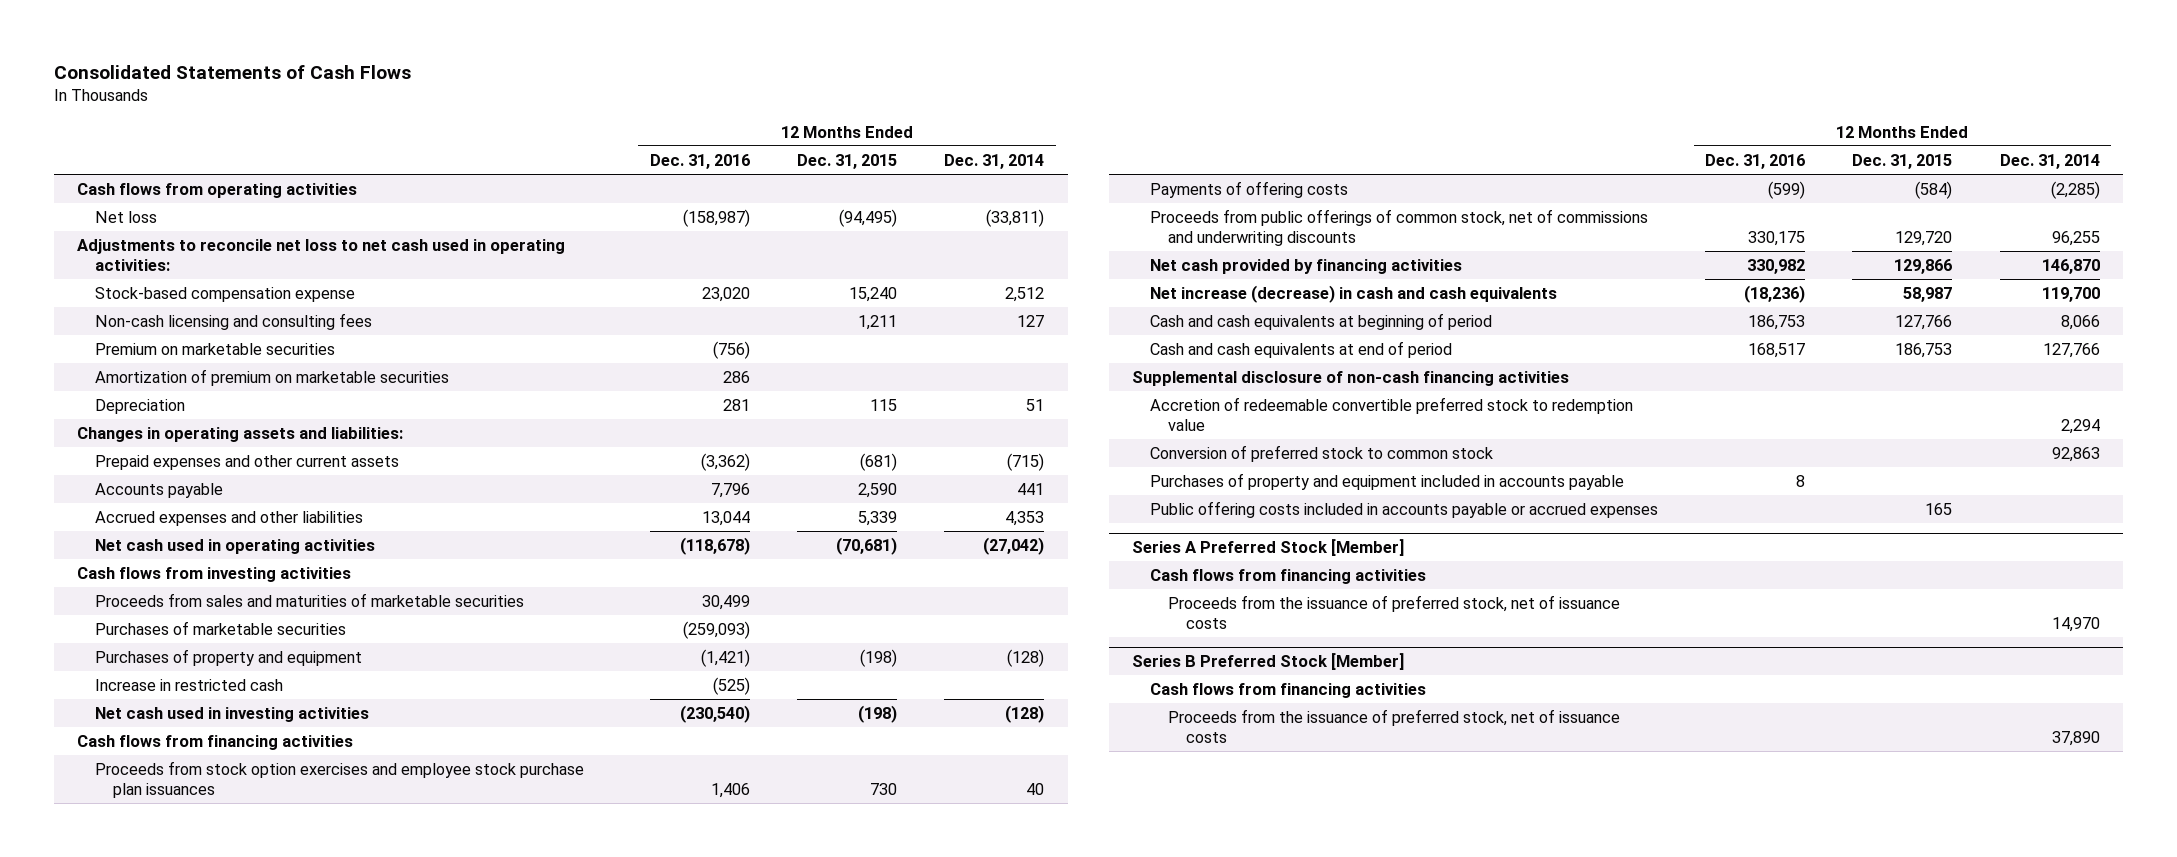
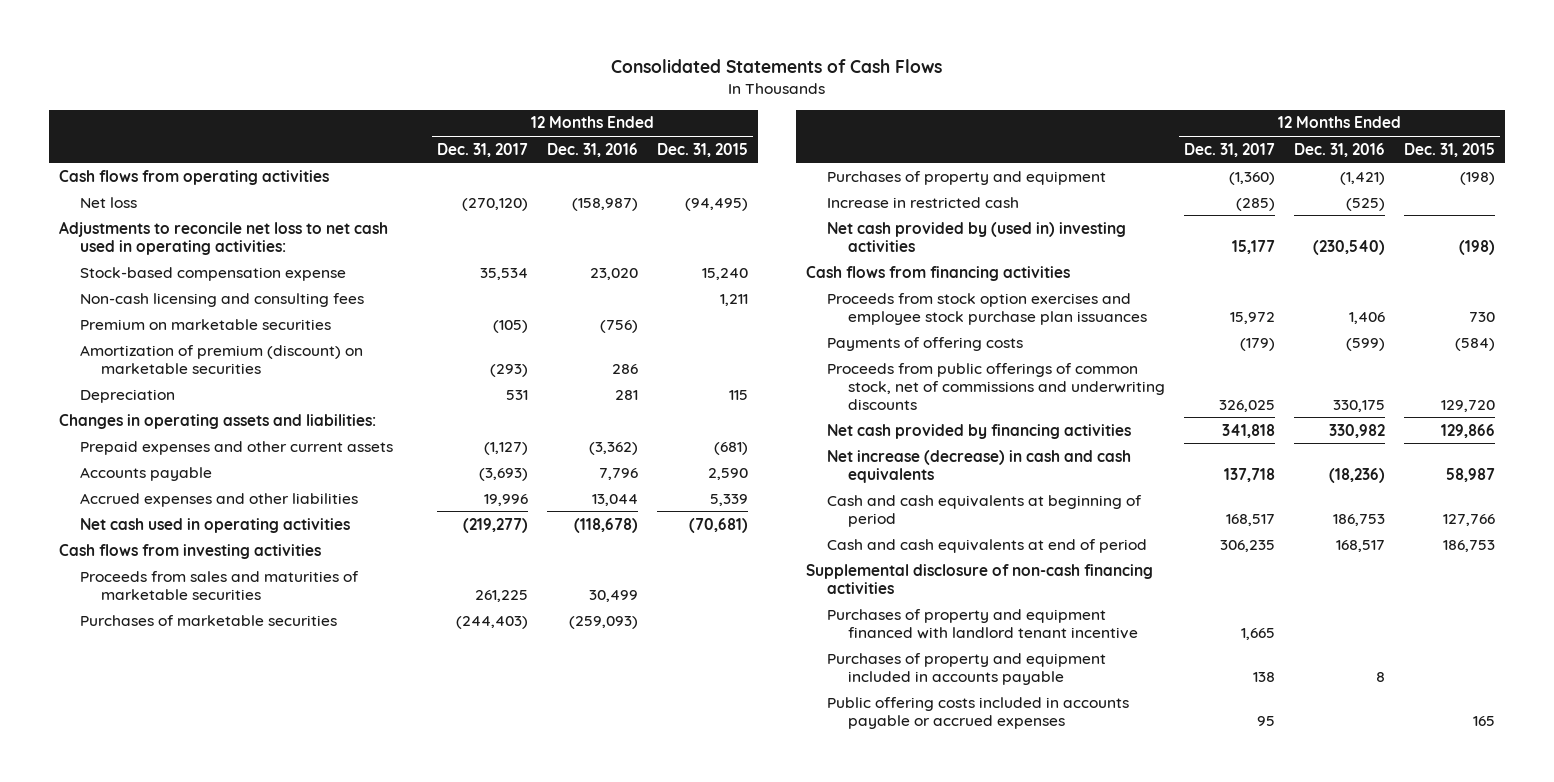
[944,153,1045,169] Dec. 31, 2014 -> none
none -> [437,142,529,157] Dec. 31, 2017
[95,368,450,386] Amortization of premium on marketable securities -> [80,344,364,374] Amortization of premium (discount) on marketable securities
[95,706,370,722] Net cash used in investing activities -> [827,221,1127,252] Net cash provided by (used in) investing activities
[1150,396,1634,432] Accretion of redeemable convertible preferred stock to redemption value -> none
[1150,444,1494,462] Conversion of preferred stock to common stock -> none
none -> [827,608,1139,639] Purchases of property and equipment financed with landlord tenant incentive
[1132,539,1405,557] Series A Preferred Stock [Member] -> none
[1150,568,1427,584] Cash flows from financing activities -> none
[1168,594,1621,630] Proceeds from the issuance of preferred stock, net of issuance costs -> none
[1132,653,1405,671] Series B Preferred Stock [Member] -> none
[1150,682,1427,698] Cash flows from financing activities -> none
[1168,708,1621,744] Proceeds from the issuance of preferred stock, net of issuance costs -> none

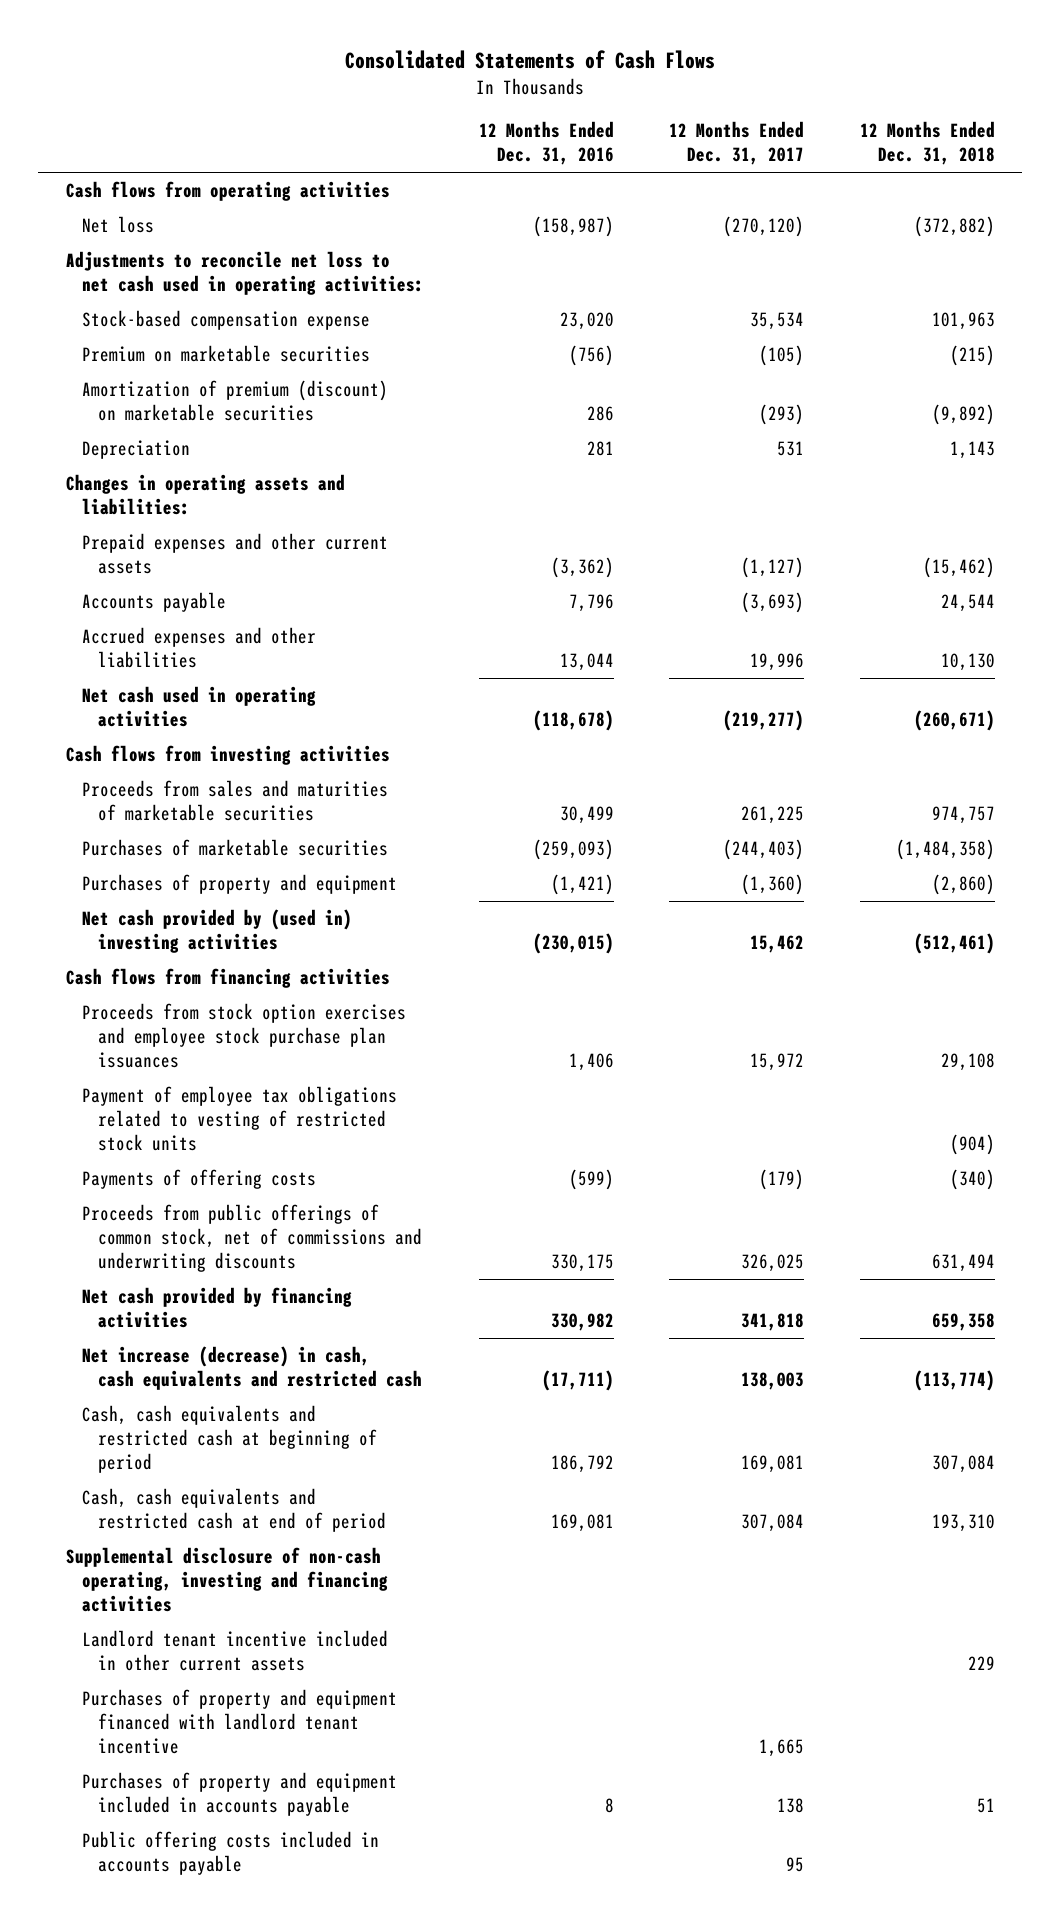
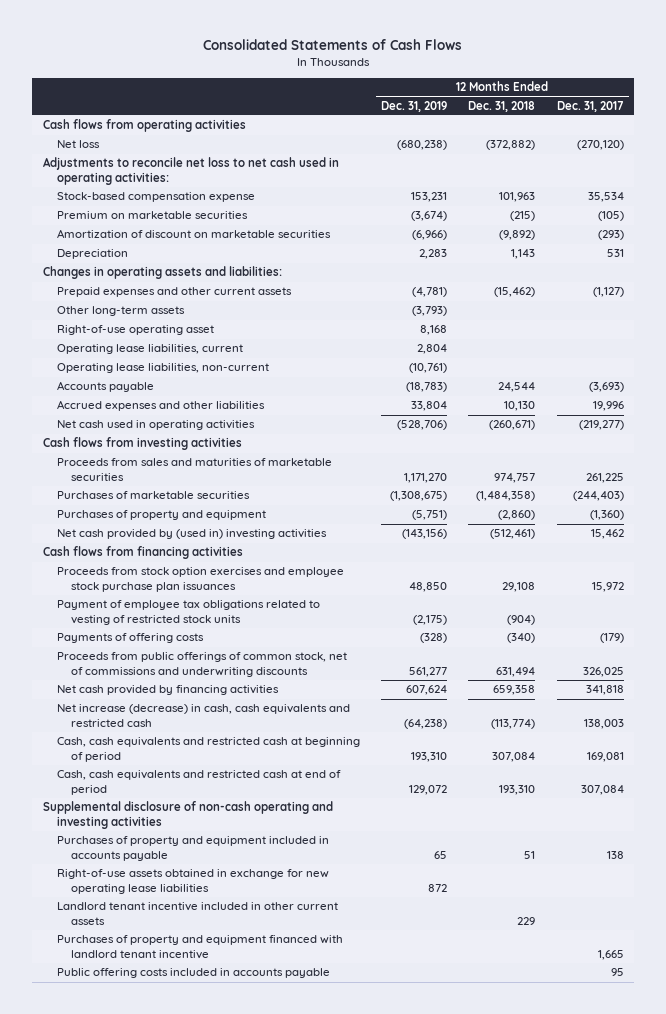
[479,121,615,166] 12 Months Ended Dec. 31, 2016 -> none
none -> [381,100,448,112] Dec. 31, 2019
[81,380,388,422] Amortization of premium (discount) on marketable securities -> [56,229,331,239] Amortization of discount on marketable securities
none -> [56,306,185,317] Other long-term assets
none -> [56,325,214,336] Right-of-use operating asset
none -> [56,344,243,355] Operating lease liabilities, current
none -> [56,363,269,374] Operating lease liabilities, non-current
[65,1547,388,1613] Supplemental disclosure of non-cash operating, investing and financing activities -> [42,801,333,829] Supplemental disclosure of non-cash operating and investing activities
[81,1772,397,1817] Purchases of property and equipment included in accounts payable -> [56,836,329,861] Purchases of property and equipment included in accounts payable
none -> [56,869,329,894] Right-of-use assets obtained in exchange for new operating lease liabilities

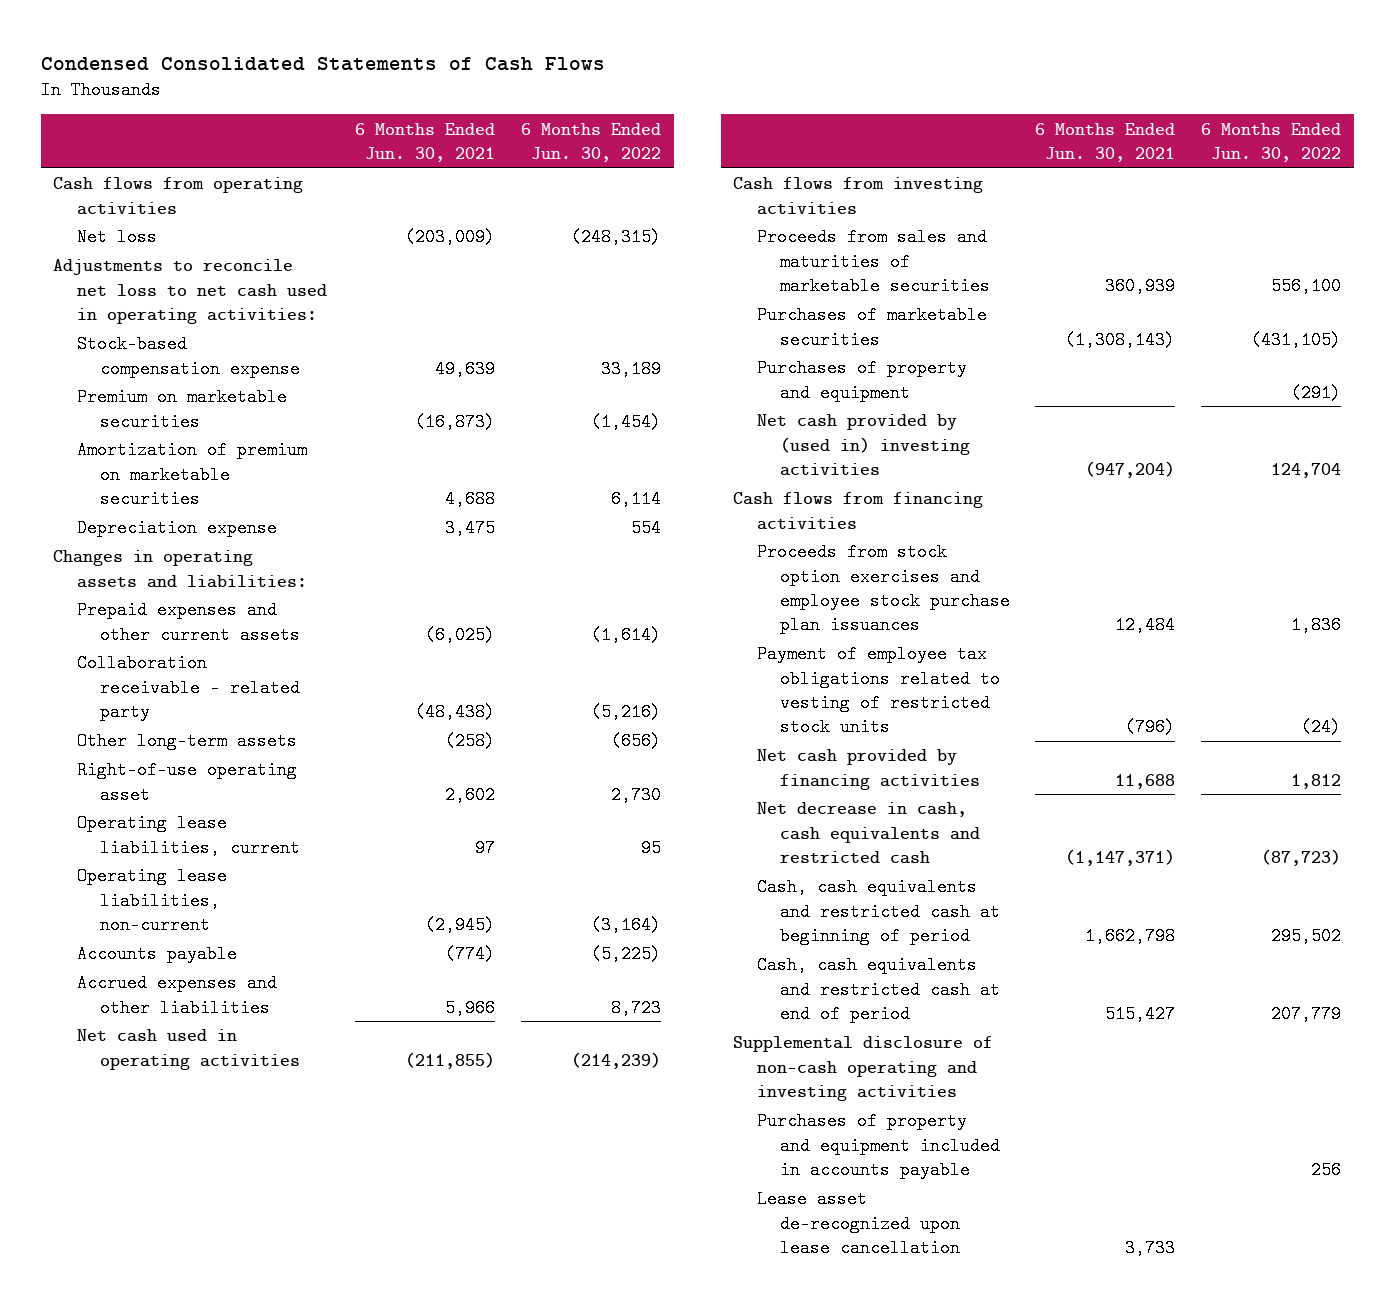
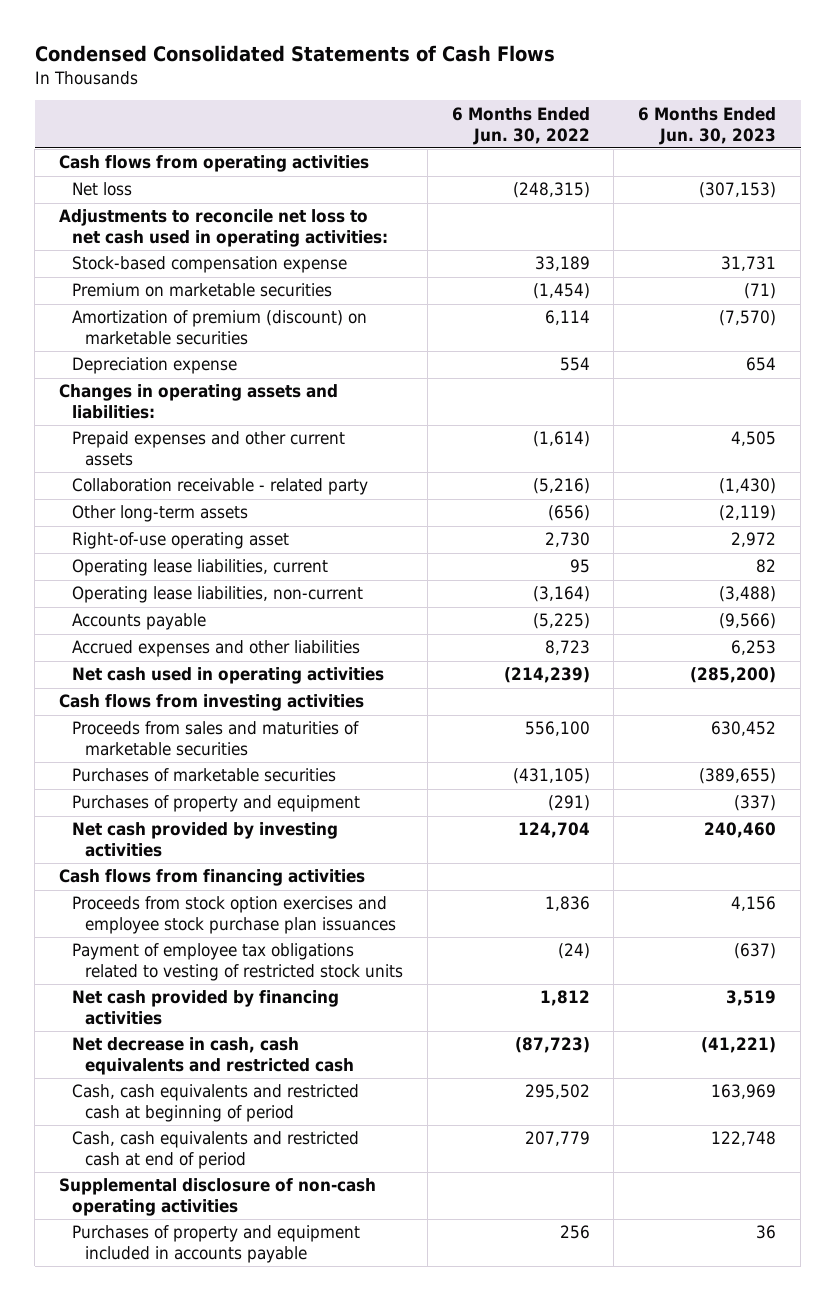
[355,122,496,162] 6 Months Ended Jun. 30, 2021 -> none
none -> [638,106,777,145] 6 Months Ended Jun. 30, 2023
[76,441,307,508] Amortization of premium on marketable securities -> [71,310,367,346] Amortization of premium (discount) on marketable securities
[756,414,971,476] Net cash provided by (used in) investing activities -> [71,822,338,858] Net cash provided by investing activities
[733,1036,994,1101] Supplemental disclosure of non-cash operating and investing activities -> [58,1178,376,1217] Supplemental disclosure of non-cash operating activities
[756,1190,961,1257] Lease asset de-recognized upon lease cancellation -> none

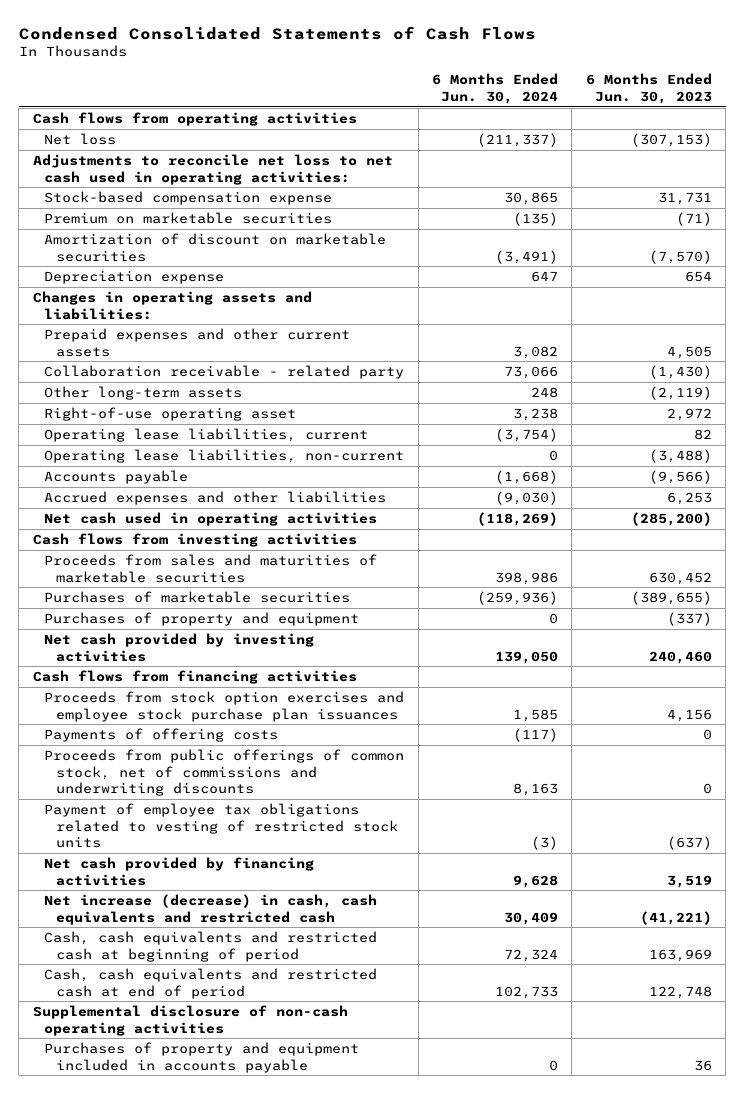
[451,106,590,145] 6 Months Ended Jun. 30, 2022 -> none
none -> [432,73,559,104] 6 Months Ended Jun. 30, 2024
[71,310,367,346] Amortization of premium (discount) on marketable securities -> [44,232,387,262] Amortization of discount on marketable securities
none -> [44,727,279,742] Payments of offering costs
none -> [44,748,405,797] Proceeds from public offerings of common stock, net of commissions and underwriting discounts
[71,1037,354,1076] Net decrease in cash, cash equivalents and restricted cash -> [44,893,378,925] Net increase (decrease) in cash, cash equivalents and restricted cash

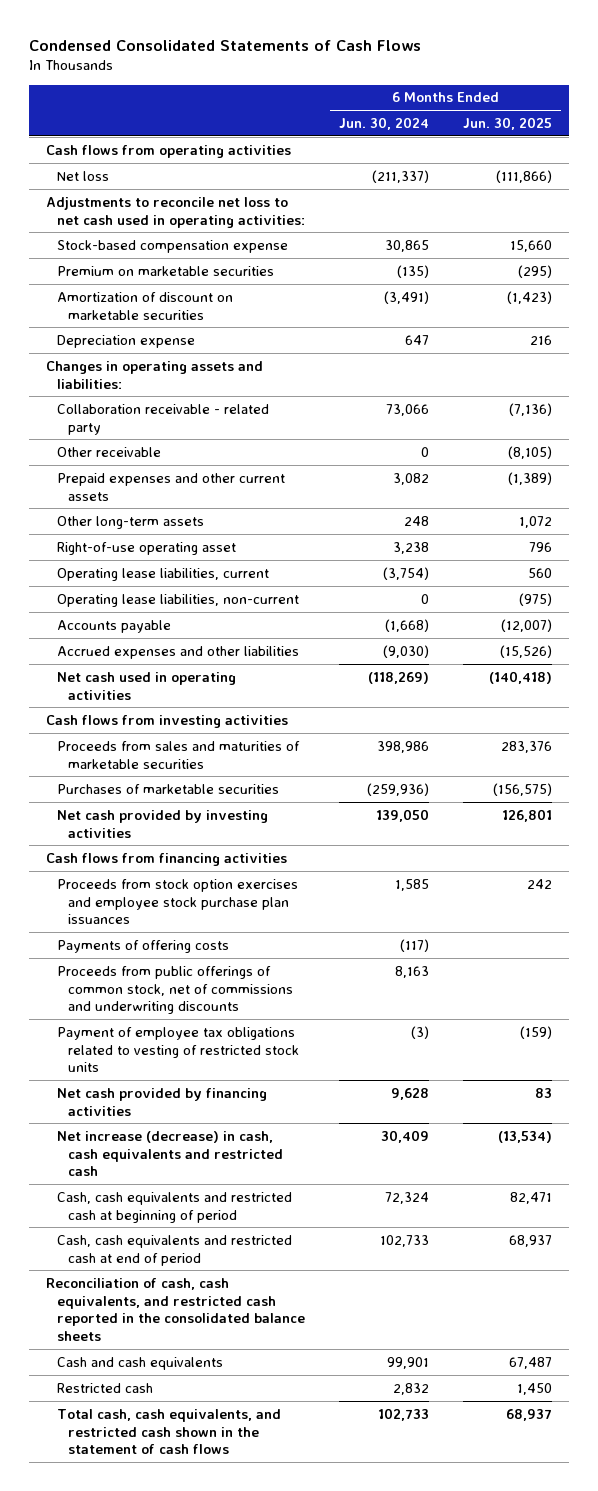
[585,73,712,104] 6 Months Ended Jun. 30, 2023 -> none
none -> [463,116,553,130] Jun. 30, 2025
none -> [56,446,161,457] Other receivable
[44,327,351,357] Prepaid expenses and other current assets -> [56,472,285,501] Prepaid expenses and other current assets
[44,611,360,626] Purchases of property and equipment -> none
[32,1004,348,1036] Supplemental disclosure of non-cash operating activities -> none
[44,1041,360,1073] Purchases of property and equipment included in accounts payable -> none
none -> [46,1277,305,1342] Reconciliation of cash, cash equivalents, and restricted cash reported in the consolidated balance sheets
none -> [56,1356,223,1370] Cash and cash equivalents
none -> [56,1382,153,1393] Restricted cash
none -> [56,1408,281,1455] Total cash, cash equivalents, and restricted cash shown in the statement of cash flows

